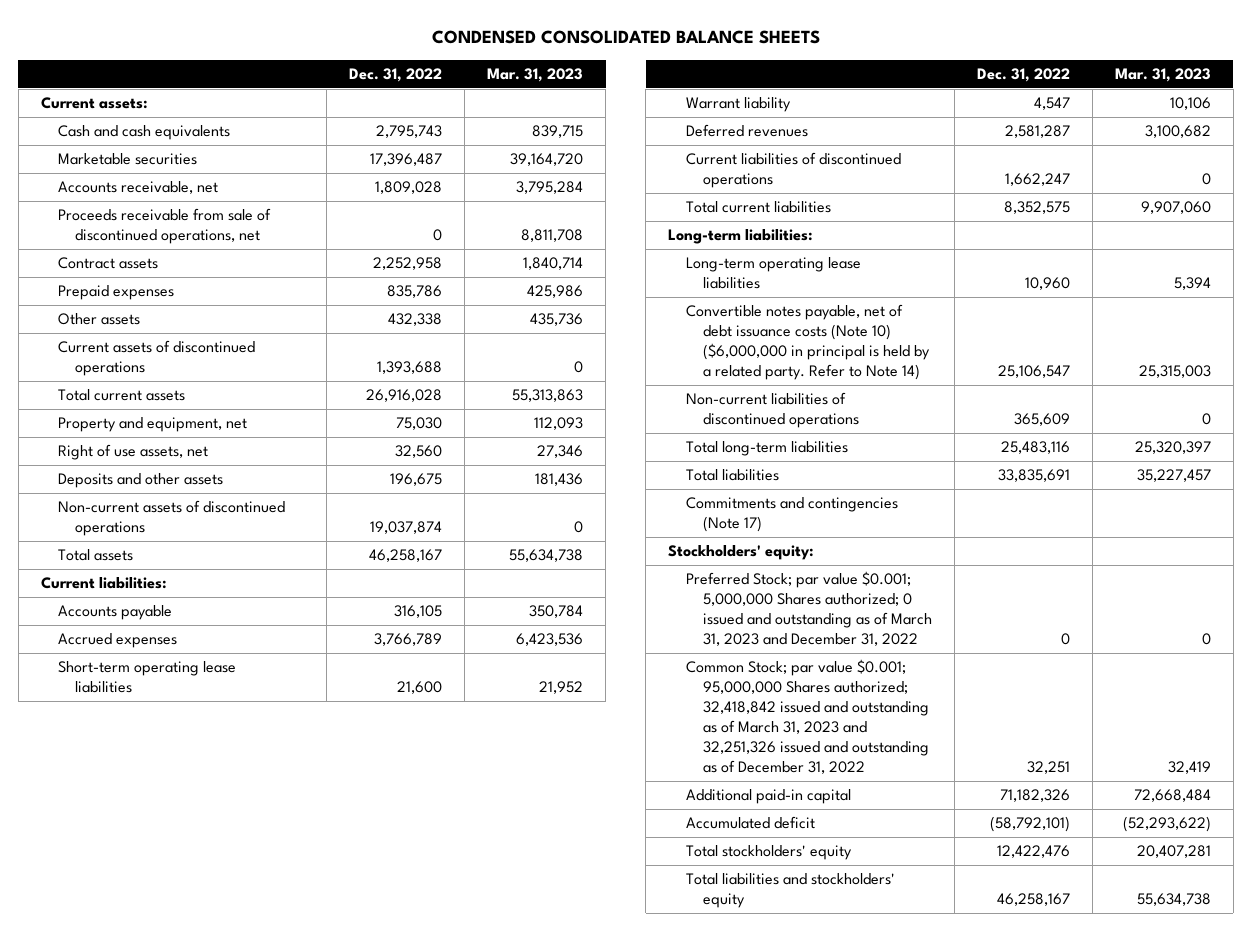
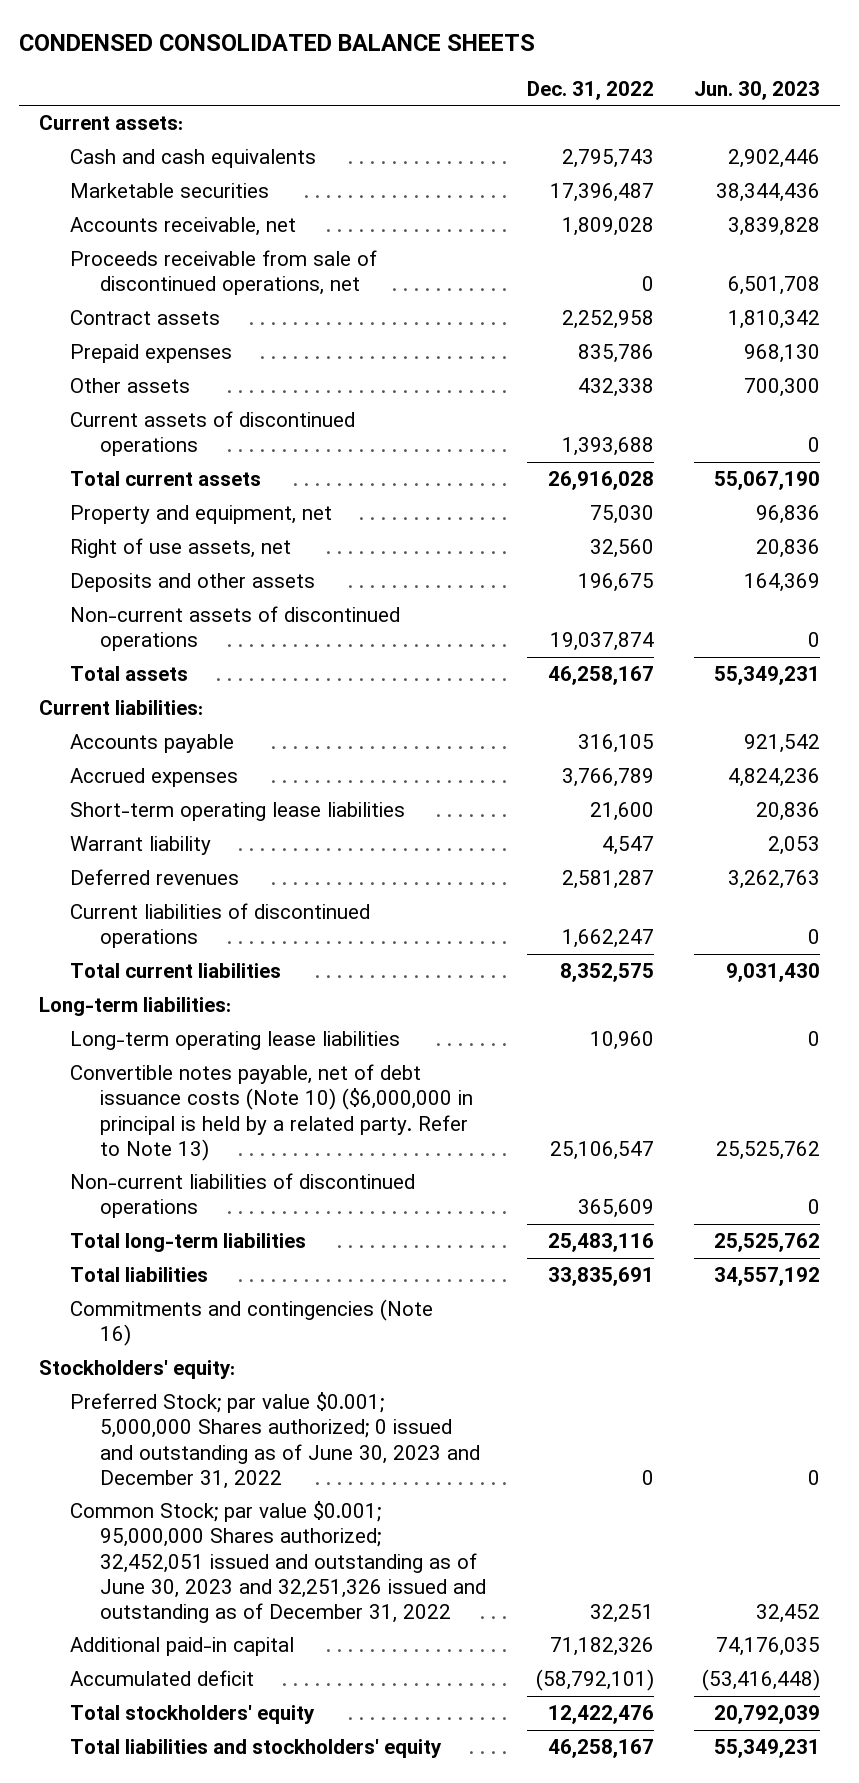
[487,68,584,83] Mar. 31, 2023 -> none
none -> [693,80,820,100] Jun. 30, 2023
[685,304,930,381] Convertible notes payable, net of debt issuance costs (Note 10) ($6,000,000 in principal is held by a related party. Refer to Note 14) -> [69,1064,474,1161] Convertible notes payable, net of debt issuance costs (Note 10) ($6,000,000 in principal is held by a related party. Refer to Note 13)
[685,497,898,533] Commitments and contingencies (Note 17) -> [69,1299,433,1347] Commitments and contingencies (Note 16)
[685,571,932,647] Preferred Stock; par value $0.001; 5,000,000 Shares authorized; 0 issued and outstanding as of March 31, 2023 and December 31, 2022 -> [69,1392,481,1489] Preferred Stock; par value $0.001; 5,000,000 Shares authorized; 0 issued and outstanding as of June 30, 2023 and December 31, 2022
[685,659,929,775] Common Stock; par value $0.001; 95,000,000 Shares authorized; 32,418,842 issued and outstanding as of March 31, 2023 and 32,251,326 issued and outstanding as of December 31, 2022 -> [69,1501,487,1623] Common Stock; par value $0.001; 95,000,000 Shares authorized; 32,452,051 issued and outstanding as of June 30, 2023 and 32,251,326 issued and outstanding as of December 31, 2022

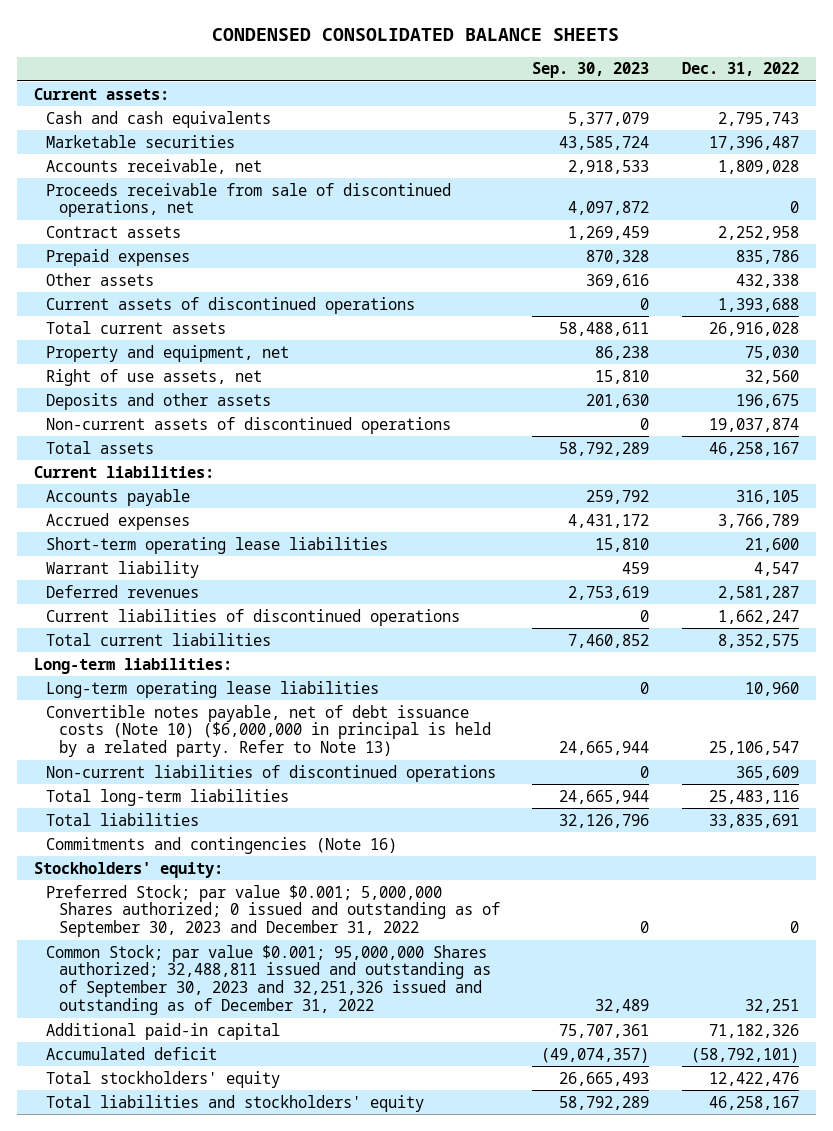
[693,80,820,100] Jun. 30, 2023 -> none
none -> [532,62,650,79] Sep. 30, 2023
[69,1392,481,1489] Preferred Stock; par value $0.001; 5,000,000 Shares authorized; 0 issued and outstanding as of June 30, 2023 and December 31, 2022 -> [46,884,500,938] Preferred Stock; par value $0.001; 5,000,000 Shares authorized; 0 issued and outstanding as of September 30, 2023 and December 31, 2022
[69,1501,487,1623] Common Stock; par value $0.001; 95,000,000 Shares authorized; 32,452,051 issued and outstanding as of June 30, 2023 and 32,251,326 issued and outstanding as of December 31, 2022 -> [46,944,491,1016] Common Stock; par value $0.001; 95,000,000 Shares authorized; 32,488,811 issued and outstanding as of September 30, 2023 and 32,251,326 issued and outstanding as of December 31, 2022

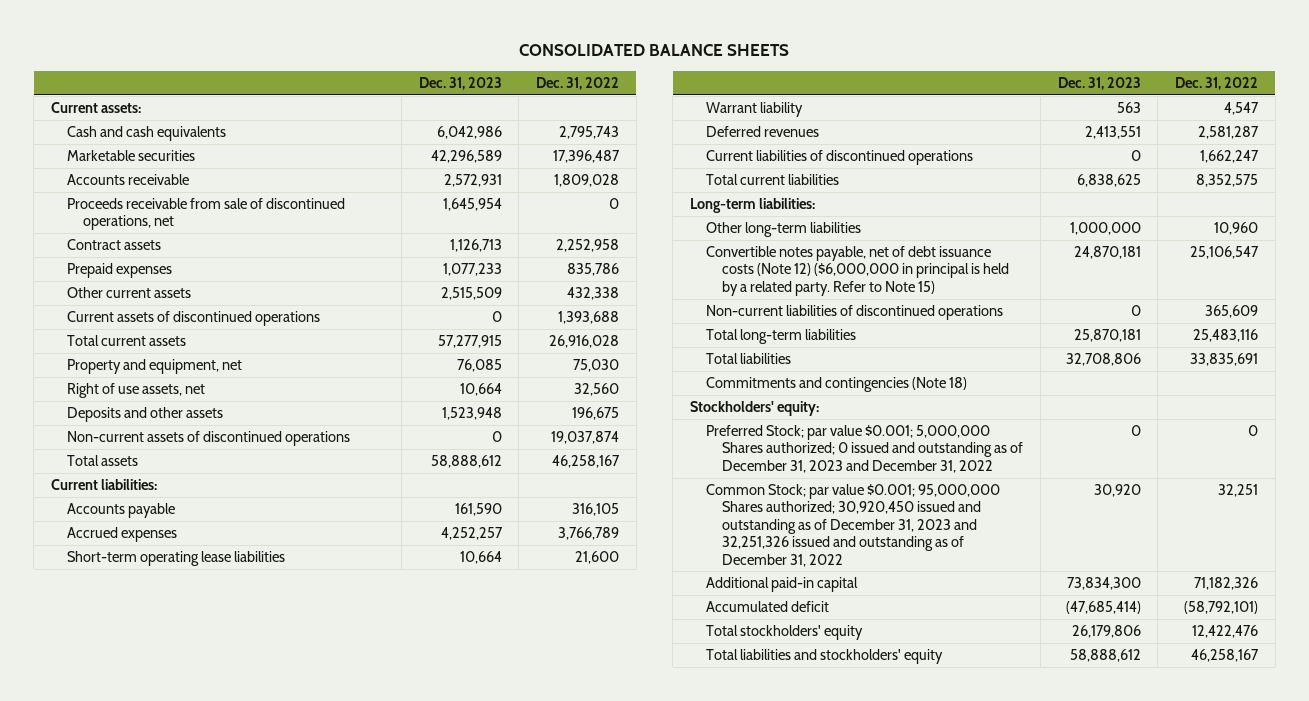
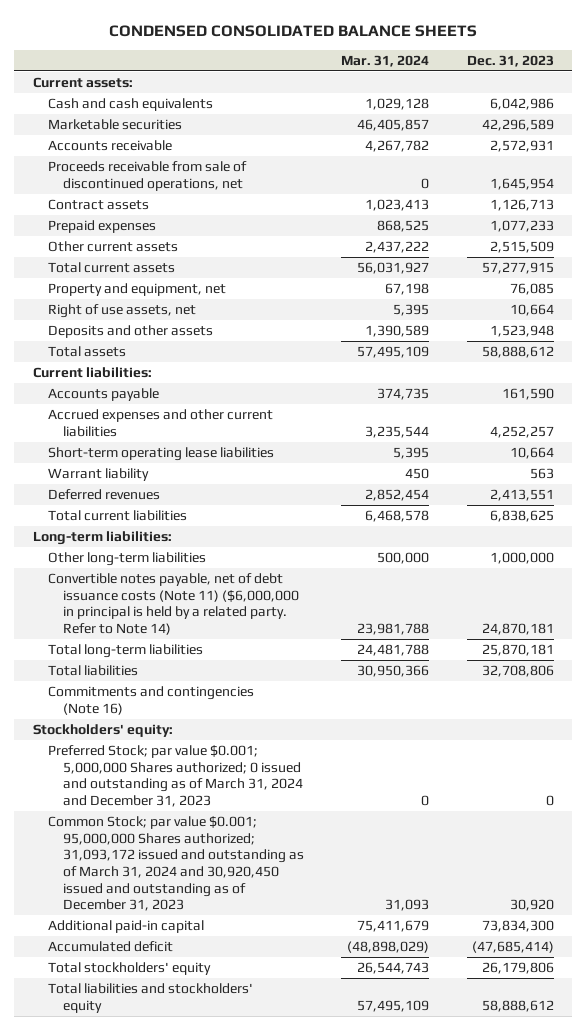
[519,44,790,57] CONSOLIDATED BALANCE SHEETS -> [109,24,478,37] CONDENSED CONSOLIDATED BALANCE SHEETS
[535,77,619,91] Dec. 31, 2022 -> none
none -> [341,55,430,68] Mar. 31, 2024
[67,311,321,327] Current assets of discontinued operations -> none
[67,431,351,447] Non-current assets of discontinued operations -> none
[67,527,178,543] Accrued expenses -> [47,409,273,437] Accrued expenses and other current liabilities
[706,150,974,166] Current liabilities of discontinued operations -> none
[706,305,1004,321] Non-current liabilities of discontinued operations -> none
[706,246,1010,296] Convertible notes payable, net of debt issuance costs (Note 12) ($6,000,000 in principal is held by a related party. Refer to Note 15) -> [47,573,299,636] Convertible notes payable, net of debt issuance costs (Note 11) ($6,000,000 in principal is held by a related party. Refer to Note 14)
[706,377,968,393] Commitments and contingencies (Note 18) -> [47,686,254,715] Commitments and contingencies (Note 16)
[706,425,1024,473] Preferred Stock; par value $0.001; 5,000,000 Shares authorized; 0 issued and outstanding as of December 31, 2023 and December 31, 2022 -> [47,745,303,808] Preferred Stock; par value $0.001; 5,000,000 Shares authorized; 0 issued and outstanding as of March 31, 2024 and December 31, 2023
[706,484,1001,567] Common Stock; par value $0.001; 95,000,000 Shares authorized; 30,920,450 issued and outstanding as of December 31, 2023 and 32,251,326 issued and outstanding as of December 31, 2022 -> [47,816,304,912] Common Stock; par value $0.001; 95,000,000 Shares authorized; 31,093,172 issued and outstanding as of March 31, 2024 and 30,920,450 issued and outstanding as of December 31, 2023

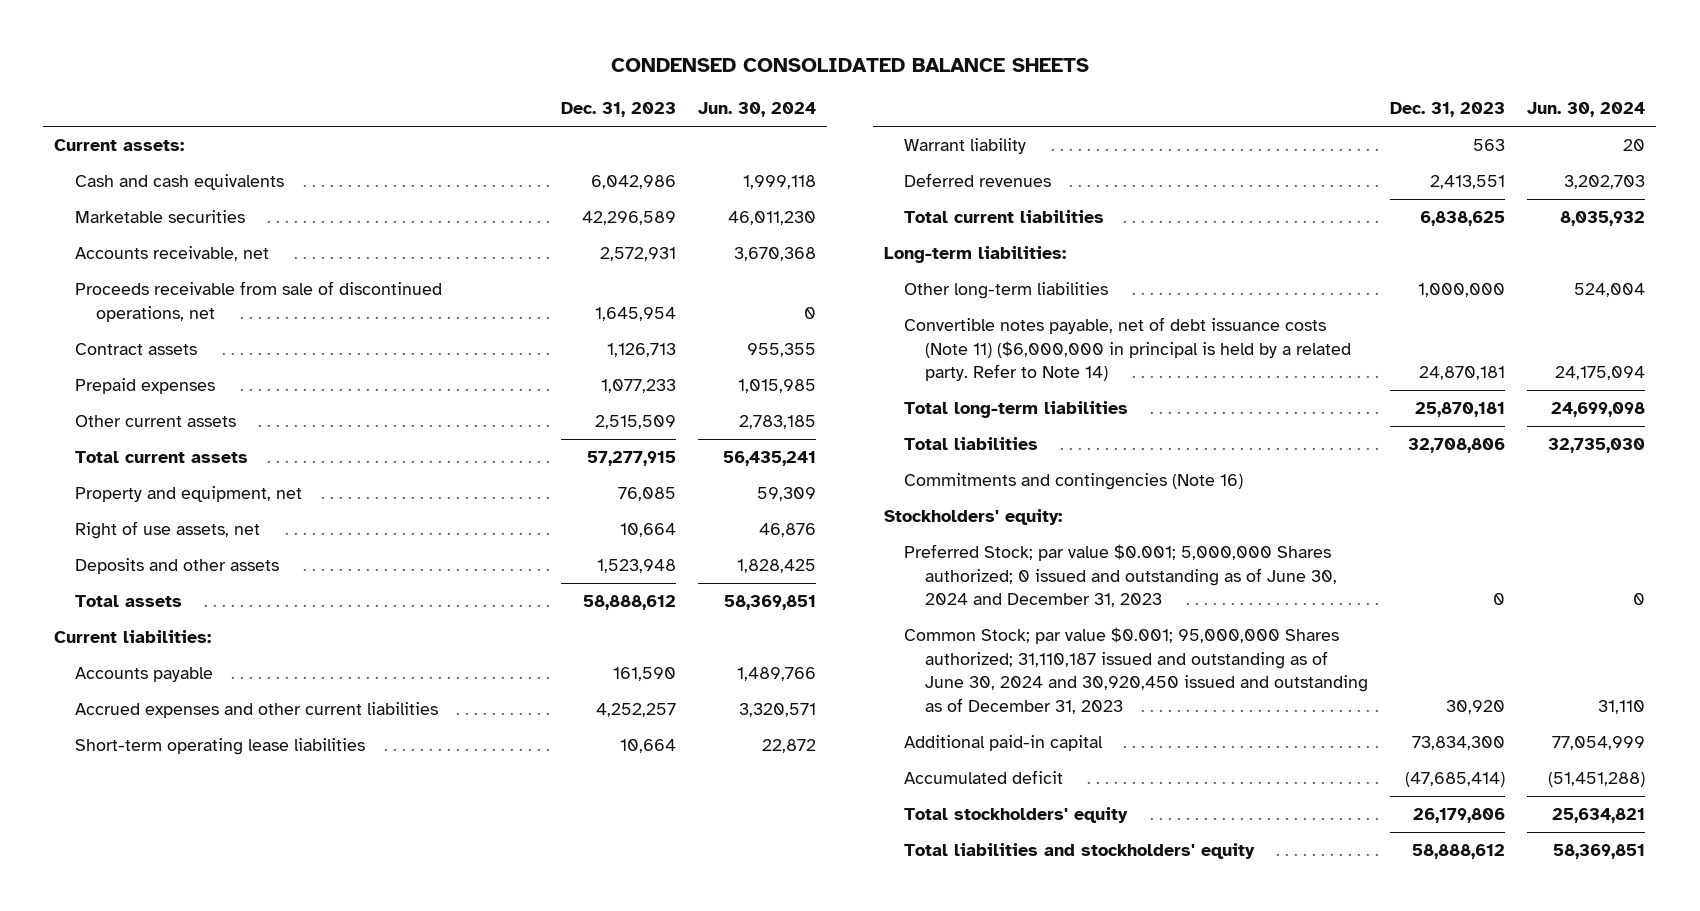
[341,55,430,68] Mar. 31, 2024 -> none
none -> [698,102,817,118] Jun. 30, 2024
[47,140,172,152] Accounts receivable -> [75,246,270,262] Accounts receivable, net
[47,745,303,808] Preferred Stock; par value $0.001; 5,000,000 Shares authorized; 0 issued and outstanding as of March 31, 2024 and December 31, 2023 -> [904,544,1338,608] Preferred Stock; par value $0.001; 5,000,000 Shares authorized; 0 issued and outstanding as of June 30, 2024 and December 31, 2023
[47,816,304,912] Common Stock; par value $0.001; 95,000,000 Shares authorized; 31,093,172 issued and outstanding as of March 31, 2024 and 30,920,450 issued and outstanding as of December 31, 2023 -> [904,627,1369,714] Common Stock; par value $0.001; 95,000,000 Shares authorized; 31,110,187 issued and outstanding as of June 30, 2024 and 30,920,450 issued and outstanding as of December 31, 2023

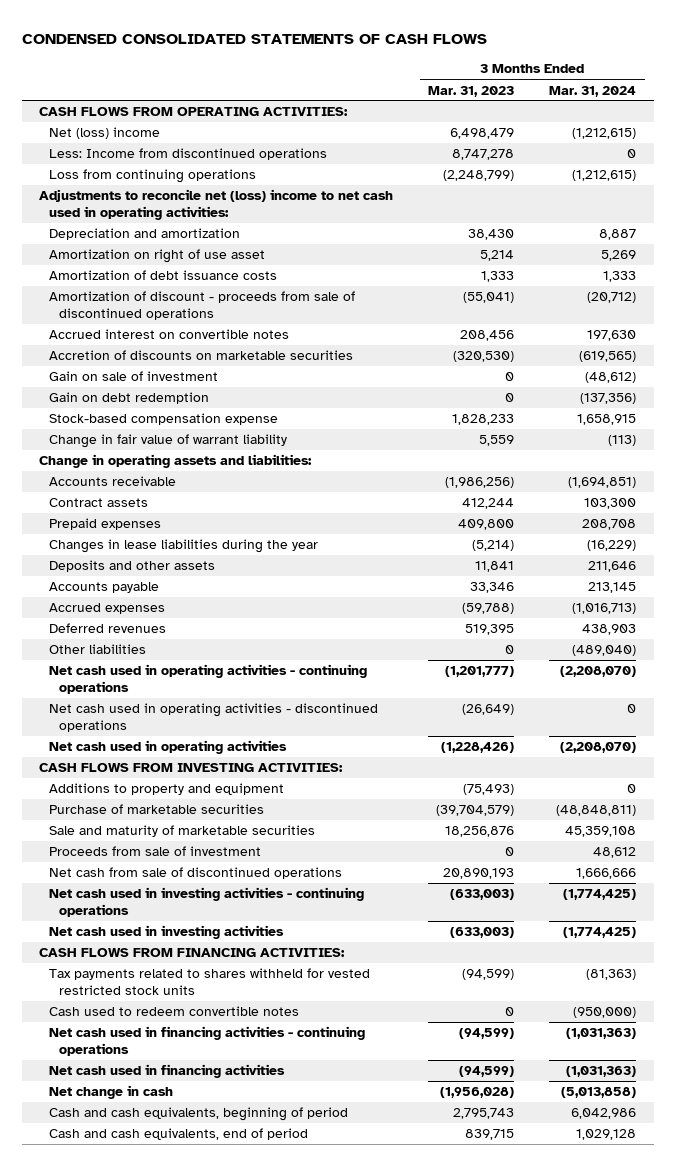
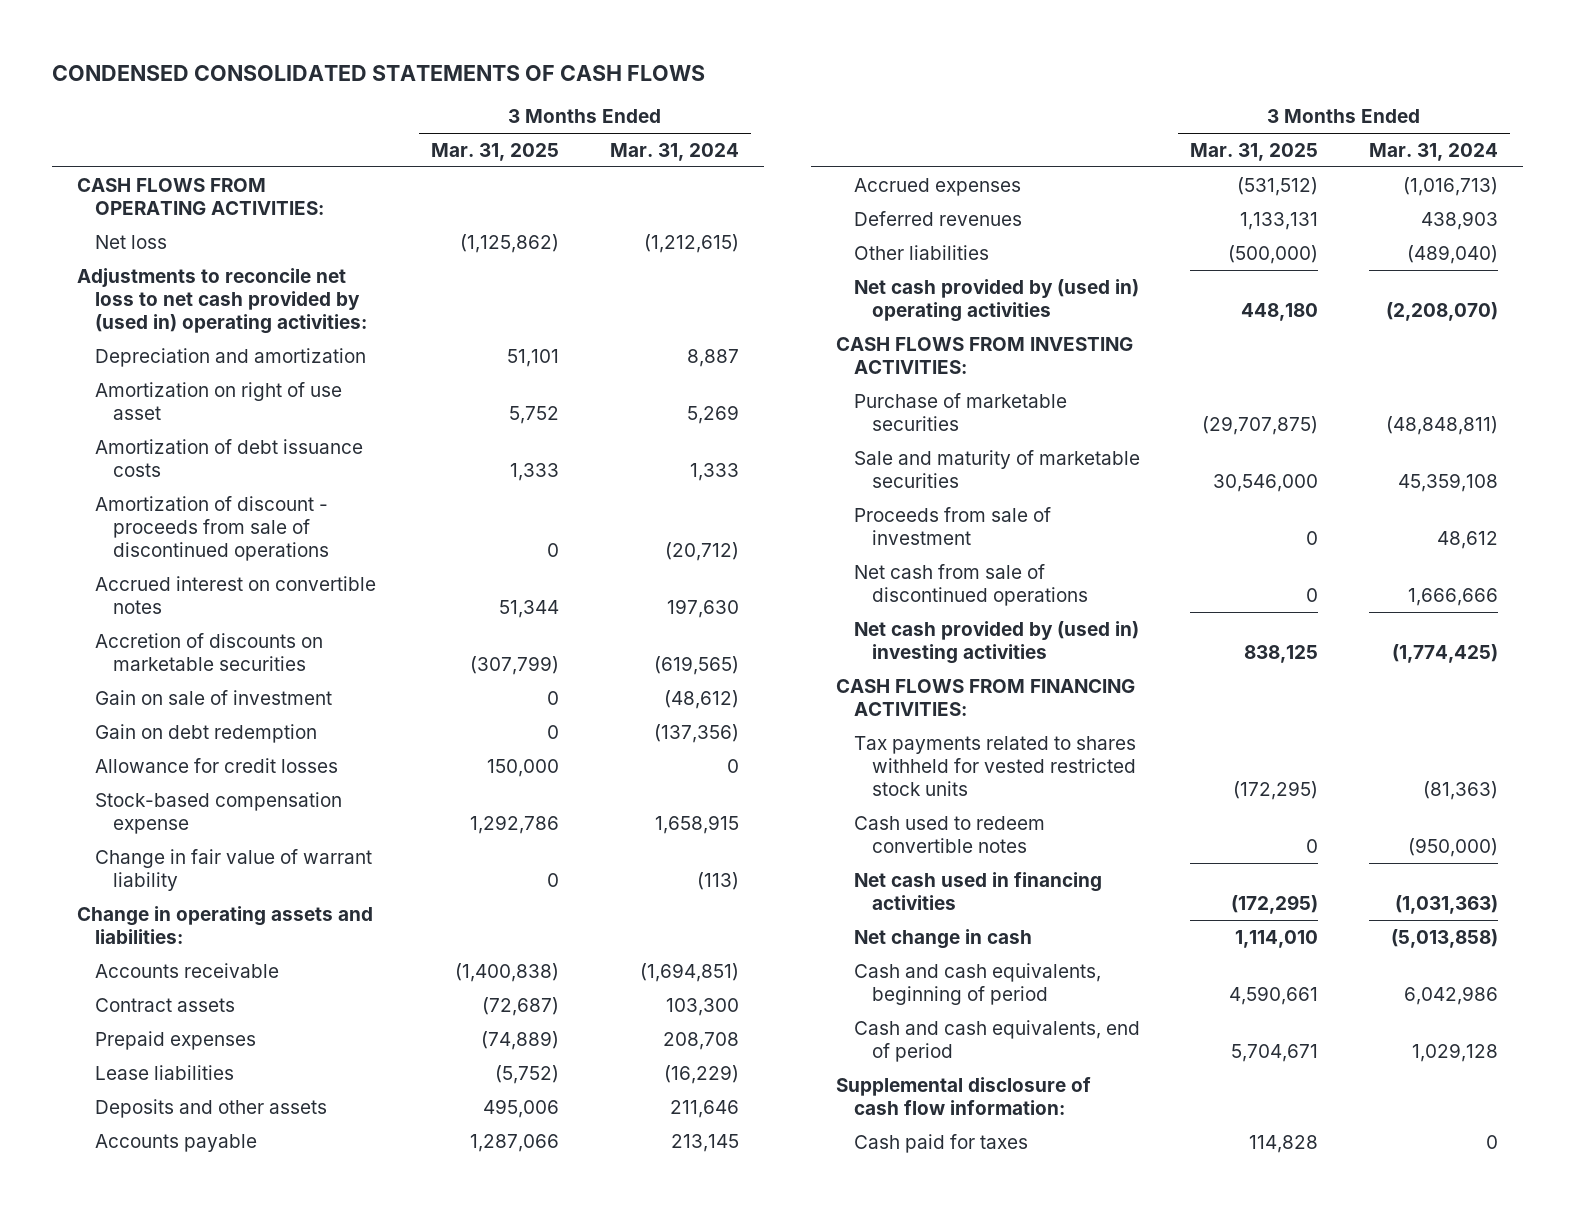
[428,85,515,97] Mar. 31, 2023 -> none
none -> [431,142,560,161] Mar. 31, 2025
[49,148,328,161] Less: Income from discontinued operations -> none
[49,169,257,184] Loss from continuing operations -> none
[49,127,161,140] Net (loss) income -> [94,234,167,249] Net loss
[39,189,394,220] Adjustments to reconcile net (loss) income to net cash used in operating activities: -> [76,267,367,335] Adjustments to reconcile net loss to net cash provided by (used in) operating activities:
none -> [94,757,338,773] Allowance for credit losses
[49,539,319,554] Changes in lease liabilities during the year -> [94,1064,234,1080] Lease liabilities
[49,664,368,694] Net cash used in operating activities - continuing operations -> none
[49,703,379,732] Net cash used in operating activities - discontinued operations -> none
[49,740,288,755] Net cash used in operating activities -> [853,278,1139,322] Net cash provided by (used in) operating activities
[49,783,285,796] Additions to property and equipment -> none
[49,887,365,917] Net cash used in investing activities - continuing operations -> none
[49,925,285,940] Net cash used in investing activities -> [853,620,1139,664] Net cash provided by (used in) investing activities
[49,1026,366,1056] Net cash used in financing activities - continuing operations -> none
none -> [835,1076,1091,1115] Supplemental disclosure of cash flow information:
none -> [853,1133,1028,1153] Cash paid for taxes

